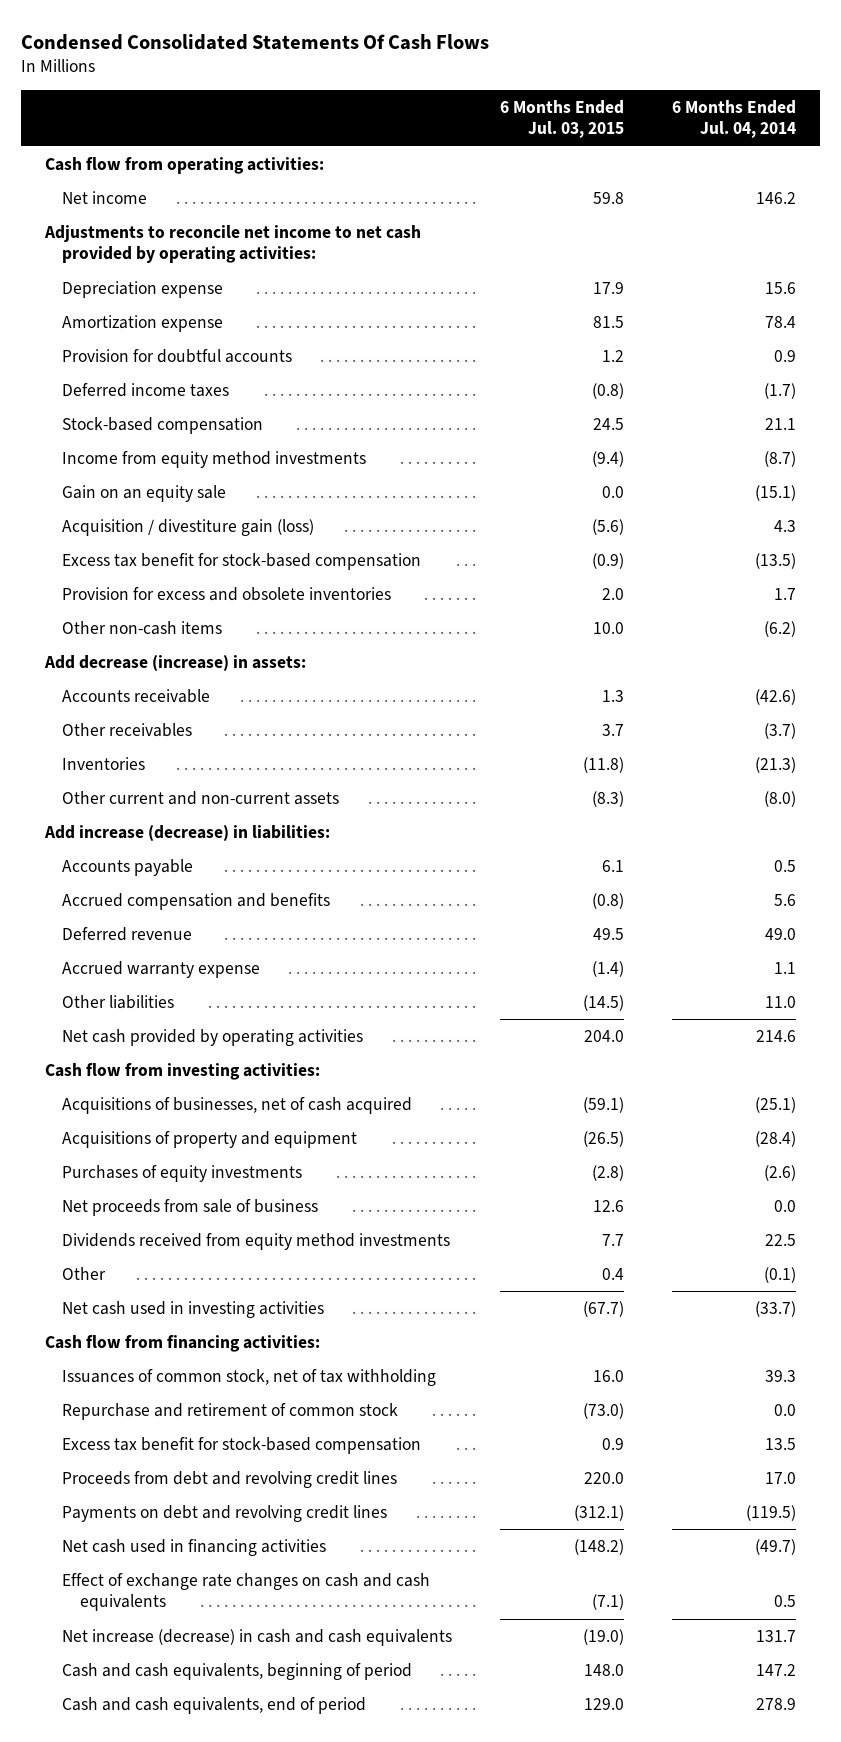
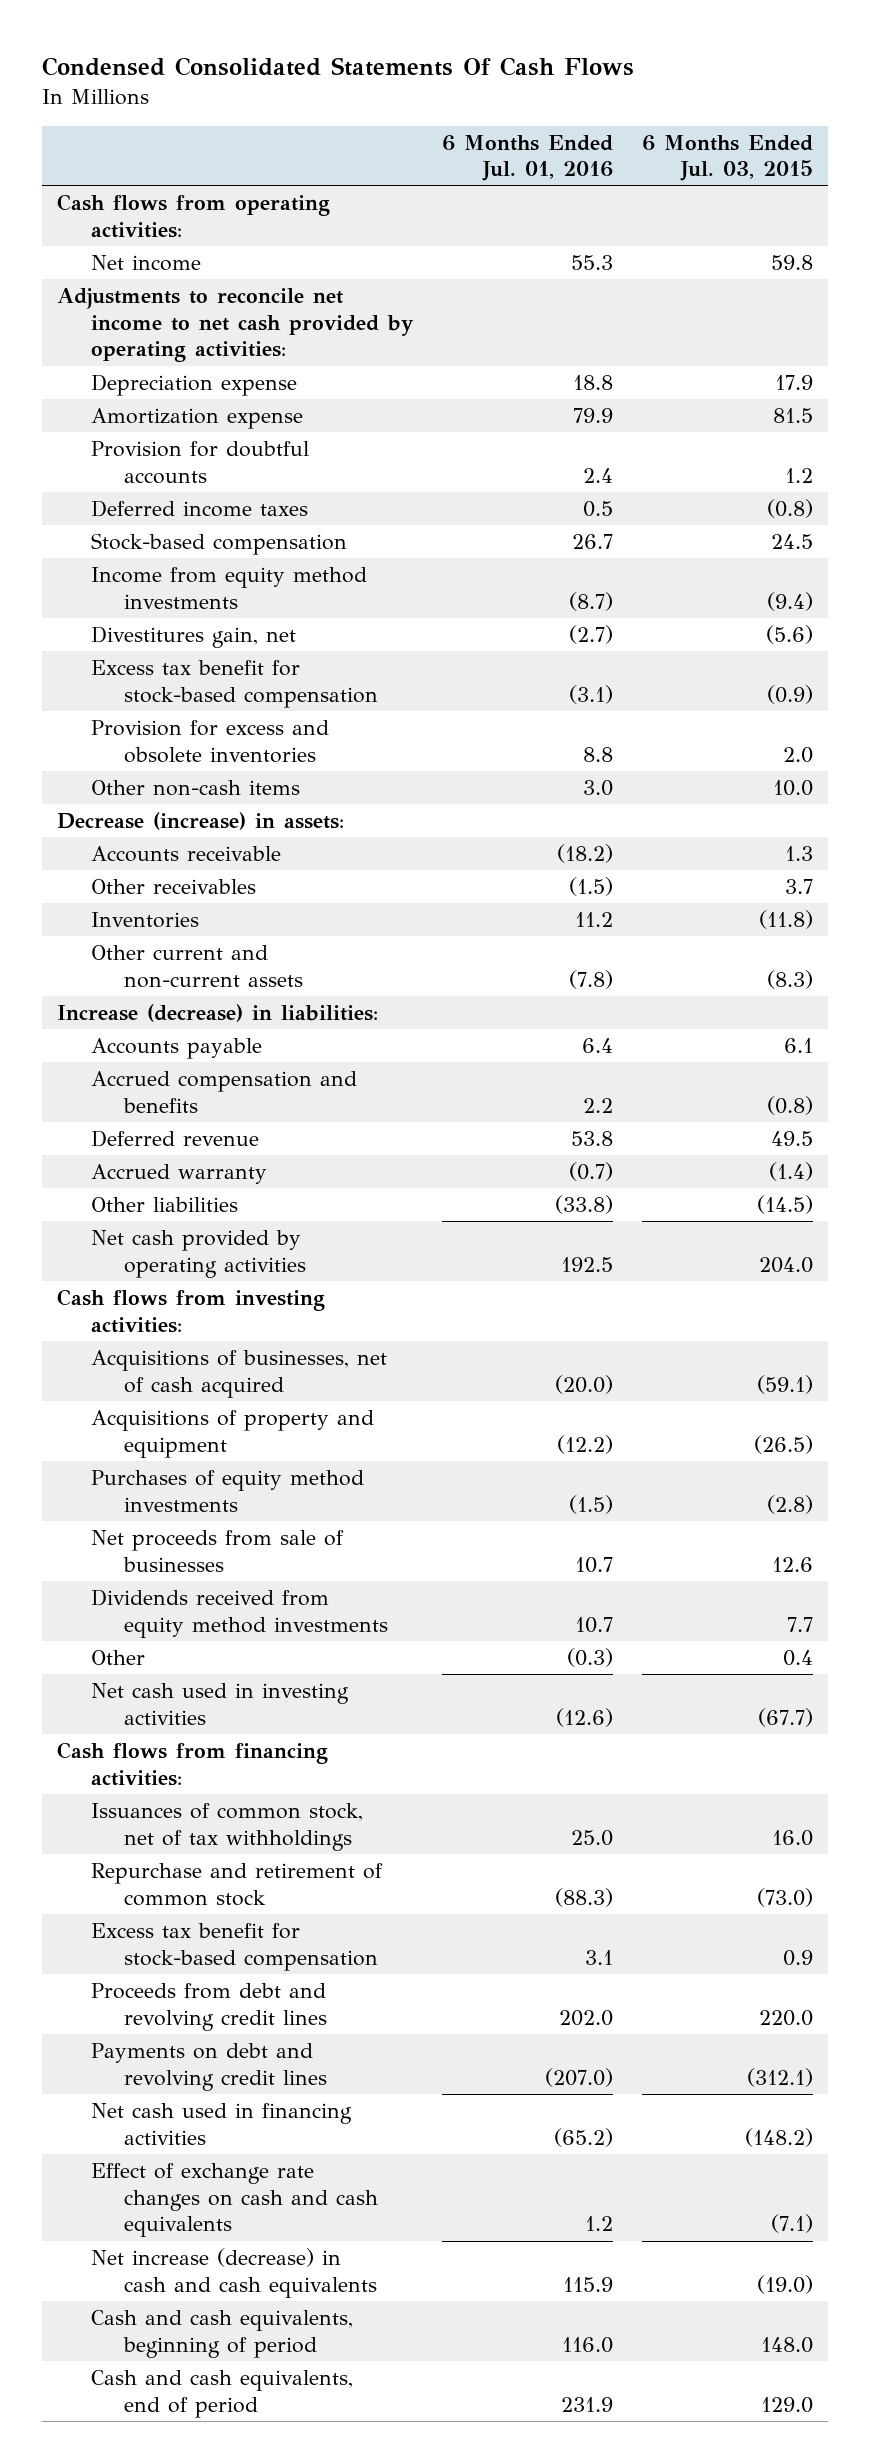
[672,100,797,139] 6 Months Ended Jul. 04, 2014 -> none
none -> [442,134,614,182] 6 Months Ended Jul. 01, 2016
[45,157,325,175] Cash flow from operating activities: -> [56,193,330,238] Cash flows from operating activities:
[62,485,227,503] Gain on an equity sale -> none
[62,519,315,537] Acquisition / divestiture gain (loss) -> [90,625,296,648] Divestitures gain, net
[44,655,307,672] Add decrease (increase) in assets: -> [56,811,344,830] Decrease (increase) in assets:
[44,825,331,842] Add increase (decrease) in liabilities: -> [56,1003,378,1022] Increase (decrease) in liabilities:
[62,961,261,979] Accrued warranty expense -> [90,1163,267,1184] Accrued warranty
[45,1063,321,1081] Cash flow from investing activities: -> [56,1288,325,1333] Cash flows from investing activities:
[62,1165,303,1183] Purchases of equity investments -> [90,1469,364,1512] Purchases of equity method investments
[62,1199,319,1217] Net proceeds from sale of business -> [90,1529,344,1572] Net proceeds from sale of businesses
[45,1335,321,1353] Cash flow from financing activities: -> [56,1741,328,1786] Cash flows from financing activities:
[62,1369,437,1387] Issuances of common stock, net of tax withholding -> [90,1802,363,1851] Issuances of common stock, net of tax withholdings

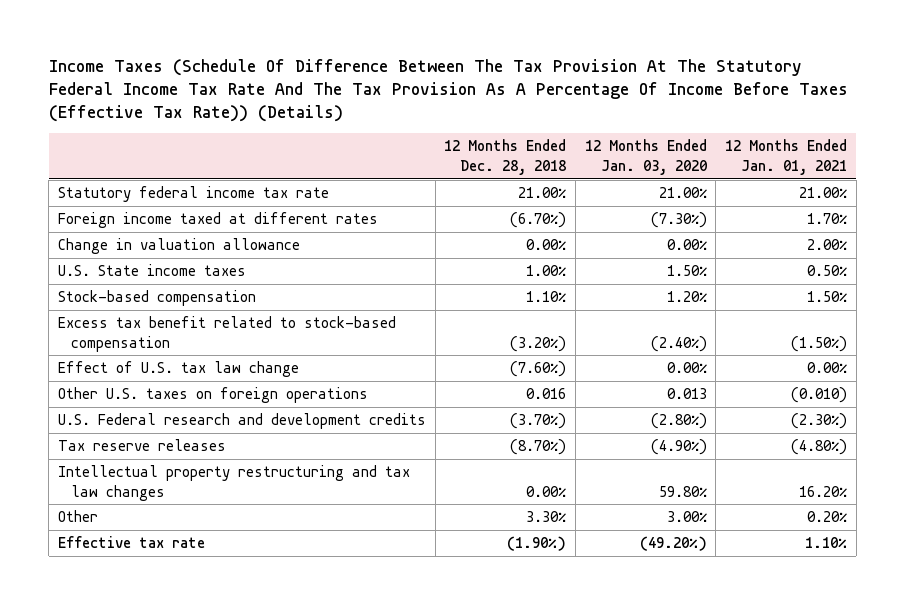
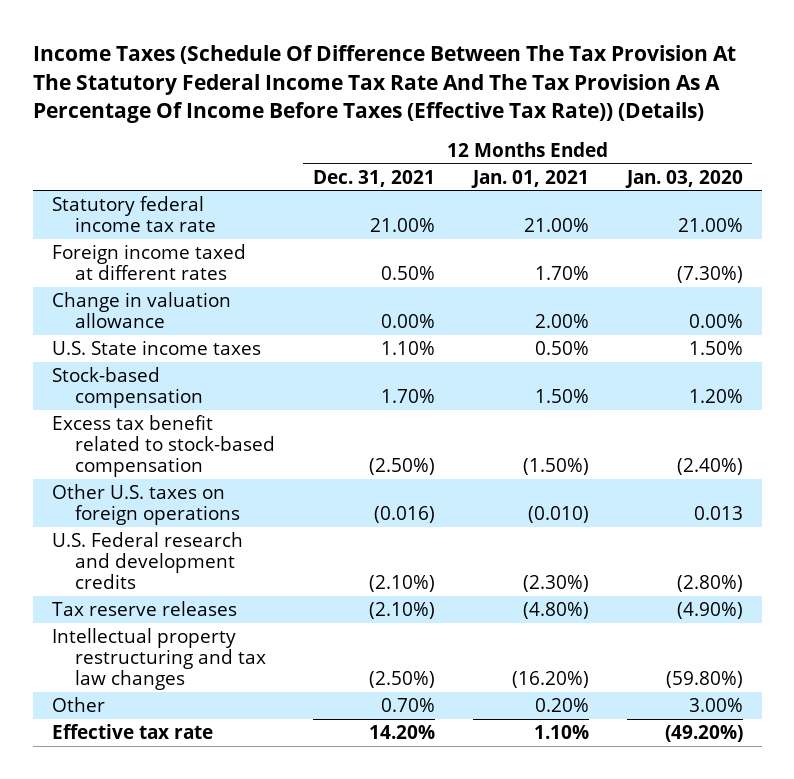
[444,139,567,175] 12 Months Ended Dec. 28, 2018 -> none
none -> [312,169,435,187] Dec. 31, 2021
[57,361,299,378] Effect of U.S. tax law change -> none
[658,485,707,497] 59.80% -> [665,671,743,689] (59.80%)
[799,485,848,497] 16.20% -> [511,671,589,689] (16.20%)

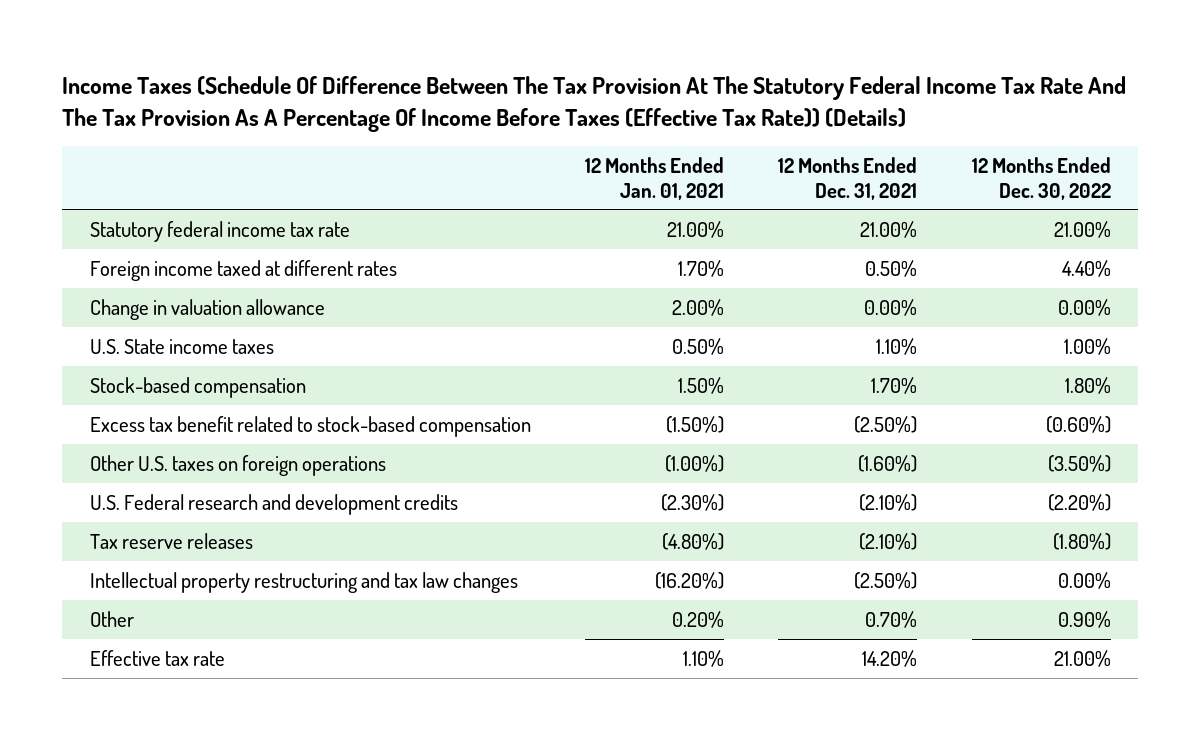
[624,169,743,188] Jan. 03, 2020 -> none
none -> [971,156,1111,200] 12 Months Ended Dec. 30, 2022
[373,506,435,524] (0.016) -> [858,454,918,472] (1.60%)
[527,506,589,524] (0.010) -> [664,454,724,472] (1.00%)

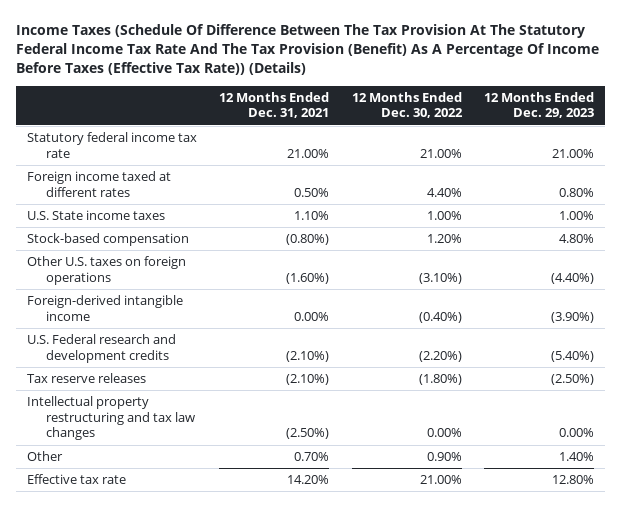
[62,75,1127,132] Income Taxes (Schedule Of Difference Between The Tax Provision At The Statutory Federal Income Tax Rate And The Tax Provision As A Percentage Of Income Before Taxes (Effective Tax Rate)) (Details) -> [16,24,600,76] Income Taxes (Schedule Of Difference Between The Tax Provision At The Statutory Federal Income Tax Rate And The Tax Provision (Benefit) As A Percentage Of Income Before Taxes (Effective Tax Rate)) (Details)
[584,156,724,200] 12 Months Ended Jan. 01, 2021 -> none
none -> [483,91,594,119] 12 Months Ended Dec. 29, 2023
[89,298,325,320] Change in valuation allowance -> none
[89,415,531,437] Excess tax benefit related to stock-based compensation -> none
[871,376,918,394] 1.70% -> [286,233,330,245] (0.80%)
[1064,376,1111,394] 1.80% -> [426,233,462,243] 1.20%
[1047,454,1111,472] (3.50%) -> [418,272,462,284] (3.10%)
none -> [27,294,184,321] Foreign-derived intangible income

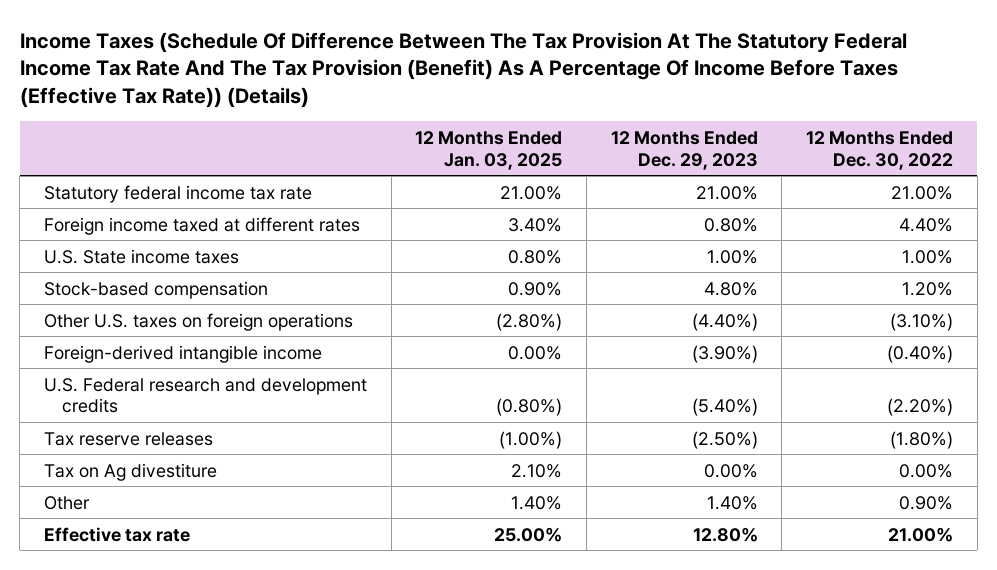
[219,91,330,119] 12 Months Ended Dec. 31, 2021 -> none
none -> [415,130,563,170] 12 Months Ended Jan. 03, 2025
[27,395,195,441] Intellectual property restructuring and tax law changes -> none
none -> [43,462,217,481] Tax on Ag divestiture

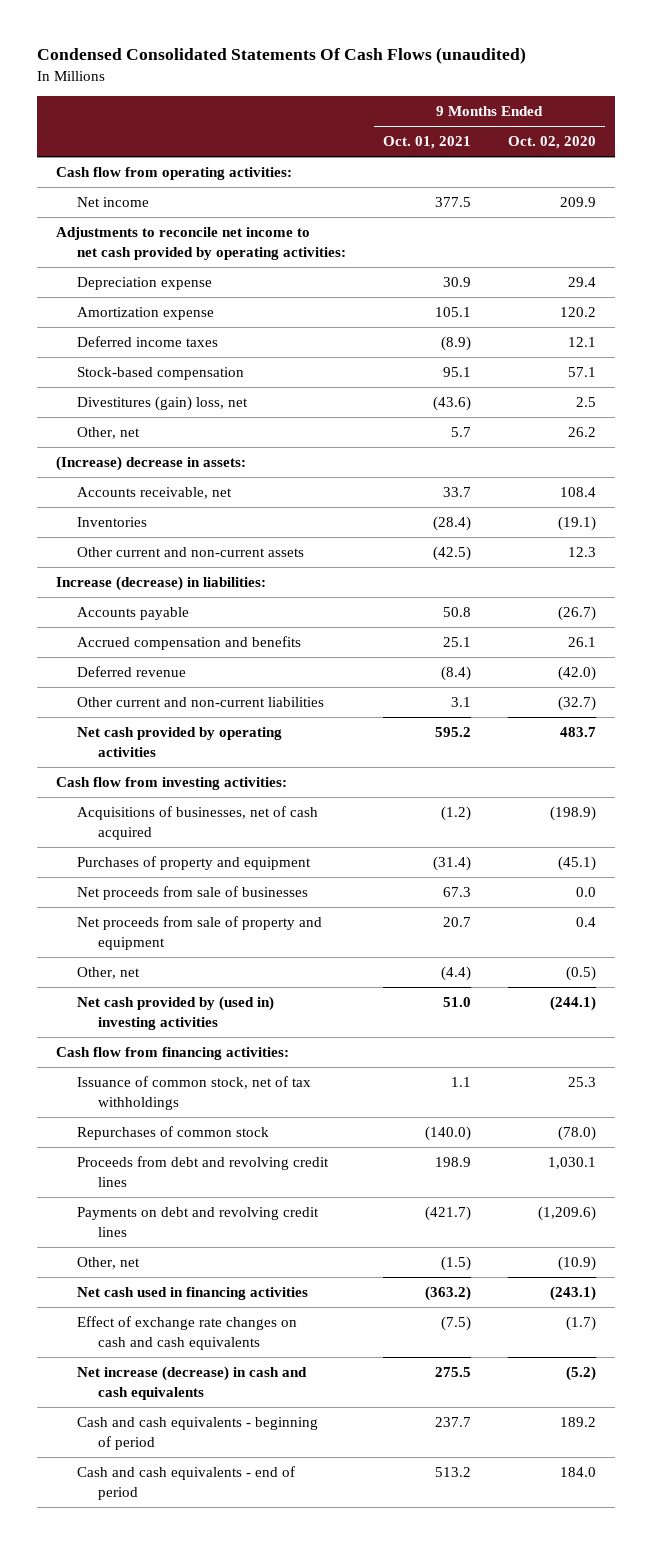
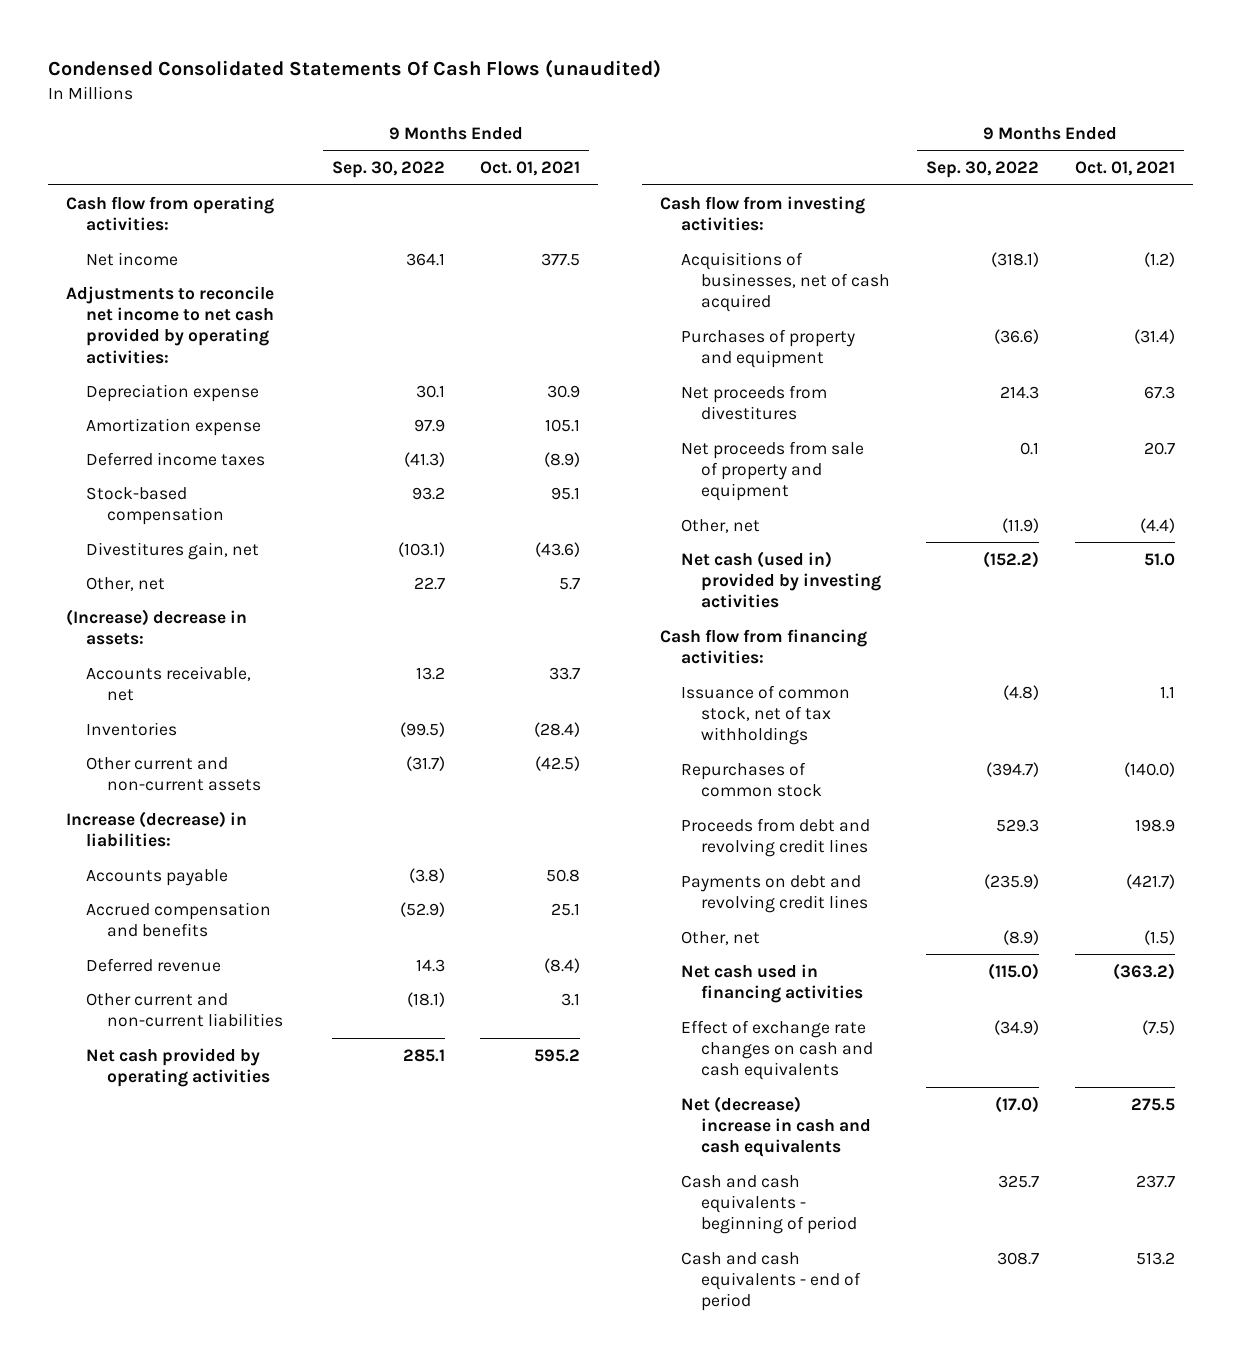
[508,136,597,150] Oct. 02, 2020 -> none
none -> [331,161,445,179] Sep. 30, 2022
[76,396,248,412] Divestitures (gain) loss, net -> [86,541,260,560] Divestitures gain, net
[76,886,308,901] Net proceeds from sale of businesses -> [680,384,827,421] Net proceeds from divestitures
[76,996,274,1030] Net cash provided by (used in) investing activities -> [680,550,882,609] Net cash (used in) provided by investing activities
[76,1366,307,1400] Net increase (decrease) in cash and cash equivalents -> [680,1095,872,1158] Net (decrease) increase in cash and cash equivalents

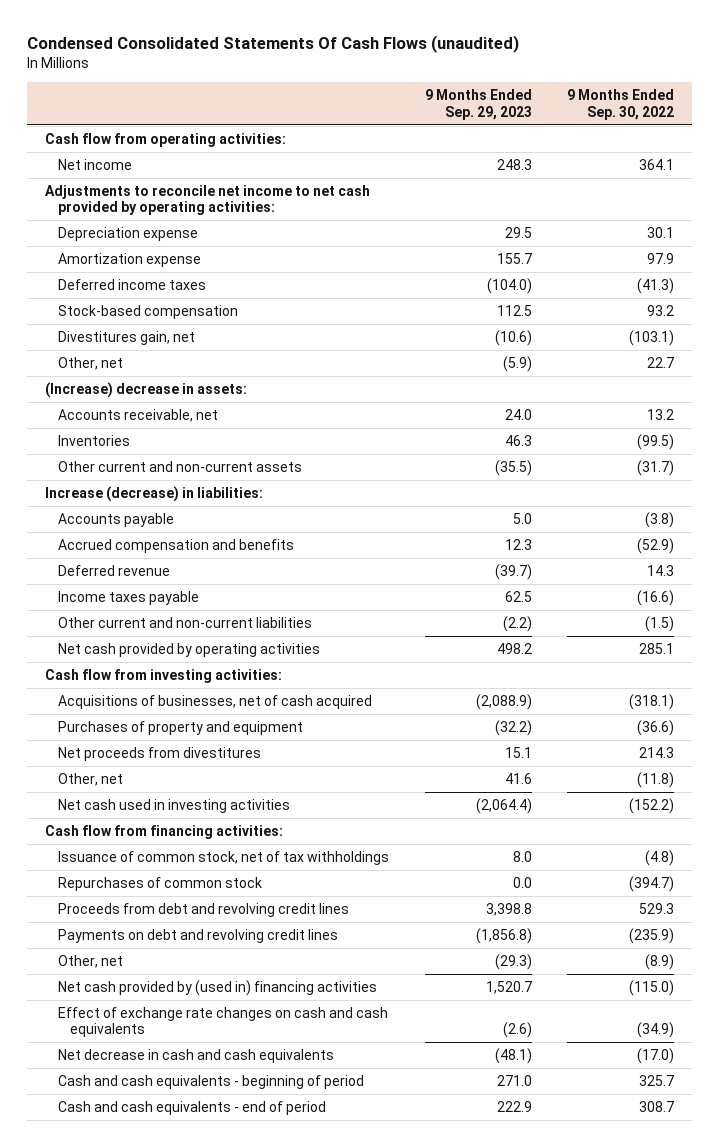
[480,161,581,177] Oct. 01, 2021 -> none
none -> [424,89,532,120] 9 Months Ended Sep. 29, 2023
none -> [57,590,199,605] Income taxes payable
[406,991,445,1007] (18.1) -> [645,615,675,632] (1.5)
[680,440,864,502] Net proceeds from sale of property and equipment -> none
[1002,517,1040,533] (11.9) -> [637,771,675,788] (11.8)
[680,550,882,609] Net cash (used in) provided by investing activities -> [57,798,290,813] Net cash used in investing activities
[680,963,864,1004] Net cash used in financing activities -> [57,979,377,996] Net cash provided by (used in) financing activities
[680,1095,872,1158] Net (decrease) increase in cash and cash equivalents -> [57,1048,334,1063] Net decrease in cash and cash equivalents

